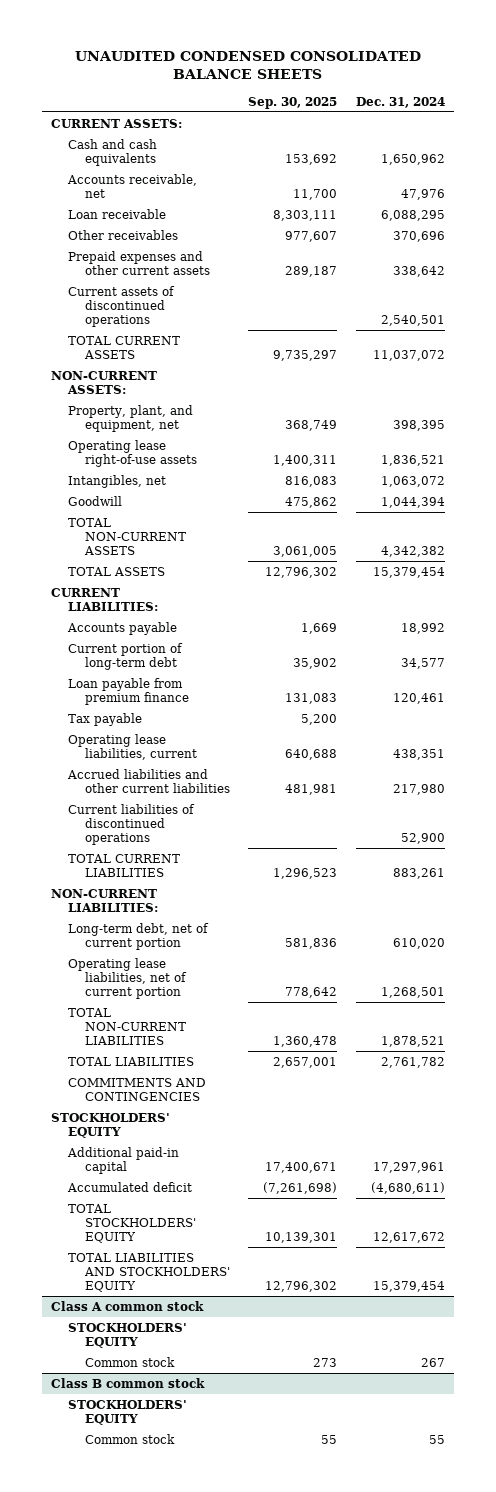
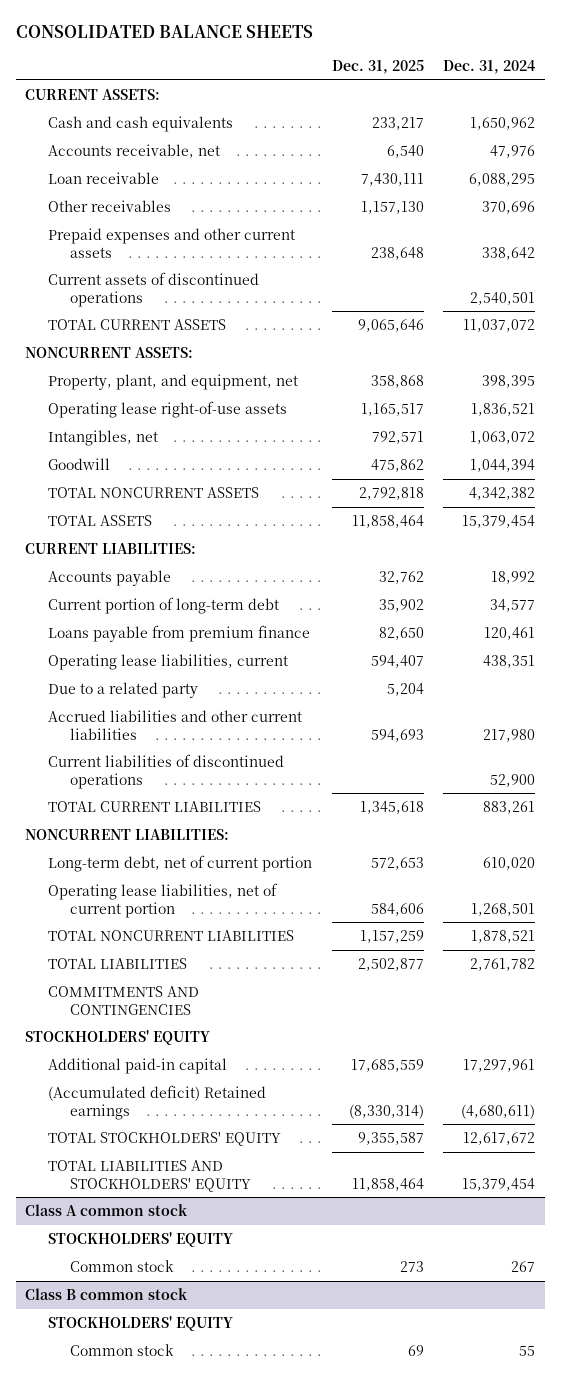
[74,50,421,80] UNAUDITED CONDENSED CONSOLIDATED BALANCE SHEETS -> [15,24,313,38] CONSOLIDATED BALANCE SHEETS
[248,96,338,109] Sep. 30, 2025 -> none
none -> [331,59,424,74] Dec. 31, 2025
[50,370,157,395] NON-CURRENT ASSETS: -> [25,347,194,359] NONCURRENT ASSETS:
[68,517,187,556] TOTAL NON-CURRENT ASSETS -> [47,487,259,499] TOTAL NONCURRENT ASSETS
[68,712,143,726] Tax payable -> none
[68,677,190,706] Loan payable from premium finance -> [47,625,310,643] Loans payable from premium finance
none -> [47,682,198,699] Due to a related party
[50,888,159,913] NON-CURRENT LIABILITIES: -> [25,829,230,841] NONCURRENT LIABILITIES:
[68,1007,187,1046] TOTAL NON-CURRENT LIABILITIES -> [47,930,294,942] TOTAL NONCURRENT LIABILITIES
[67,1181,193,1192] Accumulated deficit -> [47,1085,266,1120] (Accumulated deficit) Retained earnings

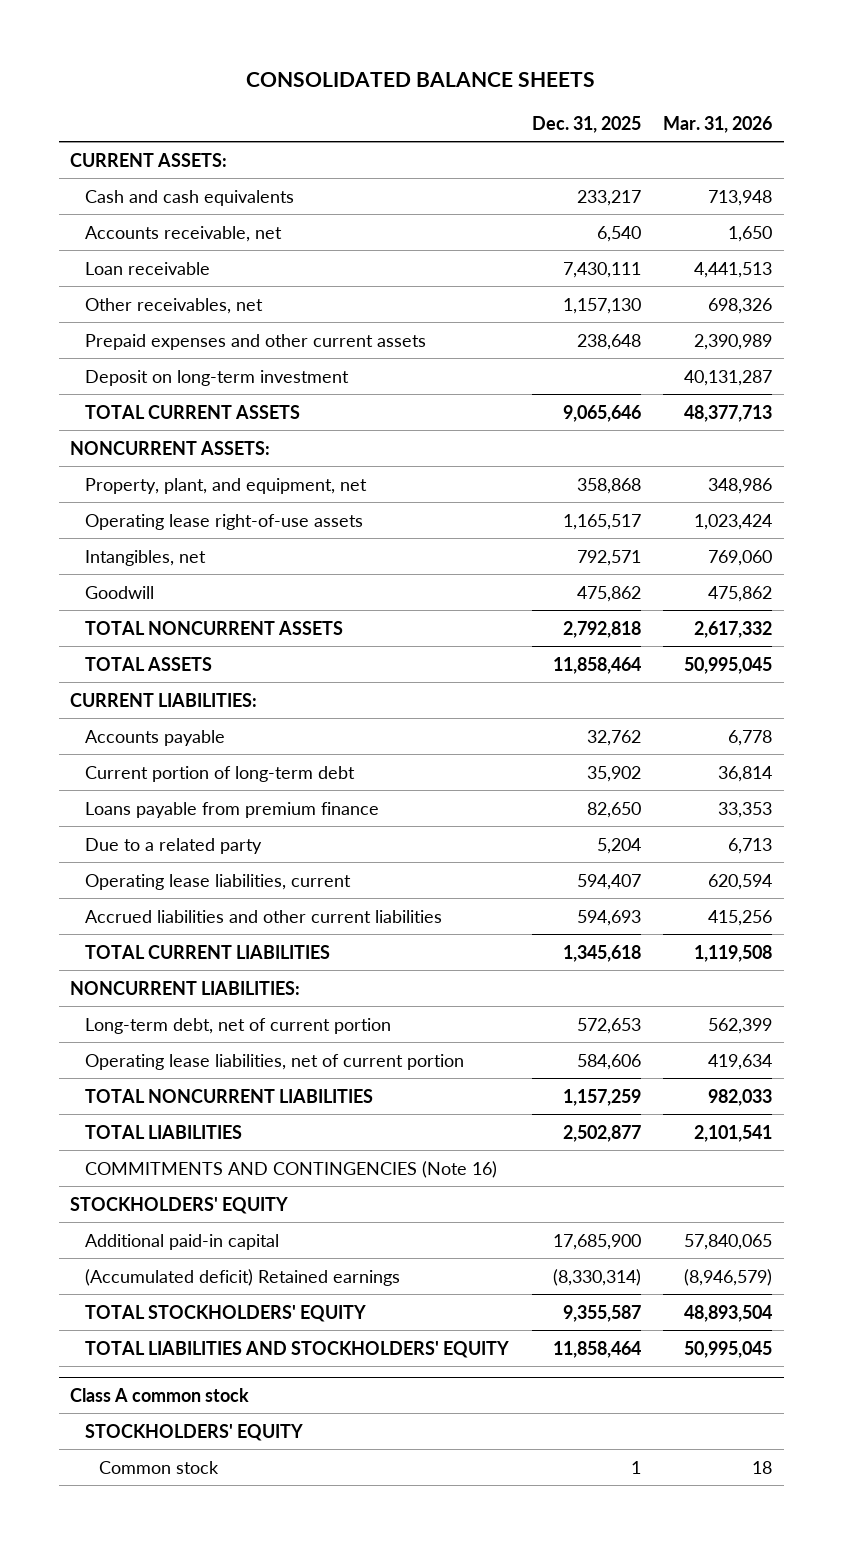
[443,59,536,74] Dec. 31, 2024 -> none
none -> [663,115,773,133] Mar. 31, 2026
[47,200,171,213] Other receivables -> [84,297,263,314] Other receivables, net
[47,272,259,307] Current assets of discontinued operations -> none
none -> [84,369,349,386] Deposit on long-term investment
[47,654,288,671] Operating lease liabilities, current -> [84,873,351,890] Operating lease liabilities, current
[47,754,284,789] Current liabilities of discontinued operations -> none
[47,986,199,1015] COMMITMENTS AND CONTINGENCIES -> [84,1160,497,1178] COMMITMENTS AND CONTINGENCIES (Note 16)
[350,1059,424,1073] 17,685,559 -> [552,1233,641,1250] 17,685,900
[25,1288,189,1301] Class B common stock -> none
[47,1316,233,1332] STOCKHOLDERS' EQUITY -> none
[70,1344,175,1357] Common stock -> none
[399,1261,424,1273] 273 -> [630,1460,641,1474] 1

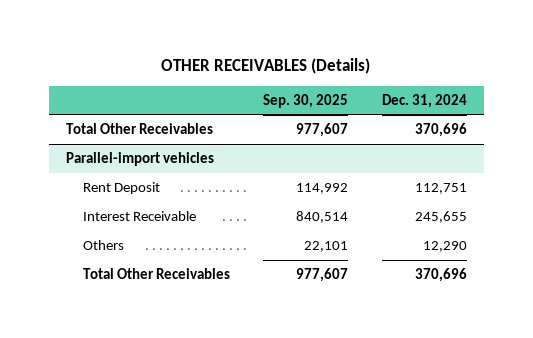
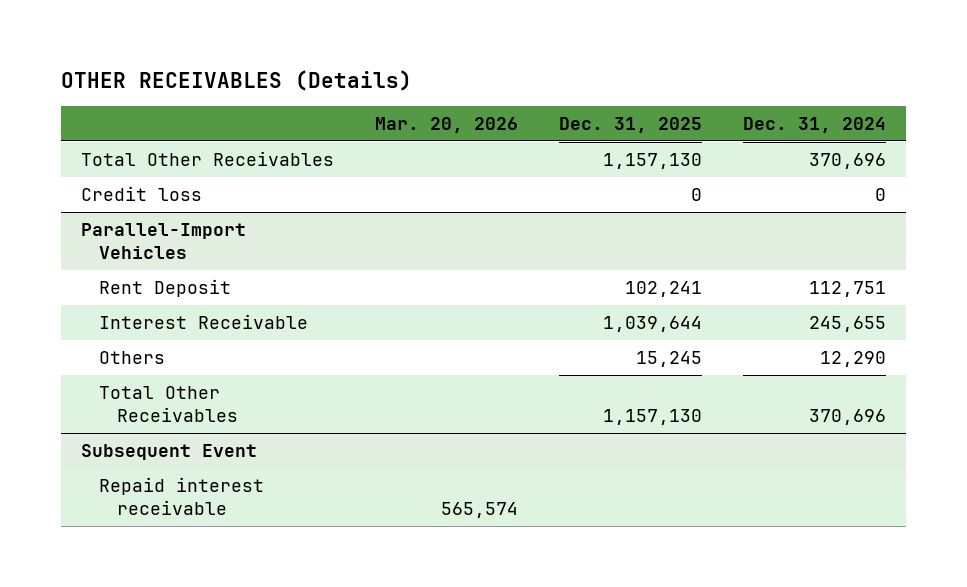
[263,93,349,108] Sep. 30, 2025 -> none
none -> [375,116,519,133] Mar. 20, 2026
none -> [558,116,702,133] Dec. 31, 2025
none -> [81,185,203,201] Credit loss
[65,152,214,167] Parallel-import vehicles -> [81,222,247,259] Parallel-Import Vehicles
none -> [81,443,258,460] Subsequent Event
none -> [99,476,265,515] Repaid interest receivable

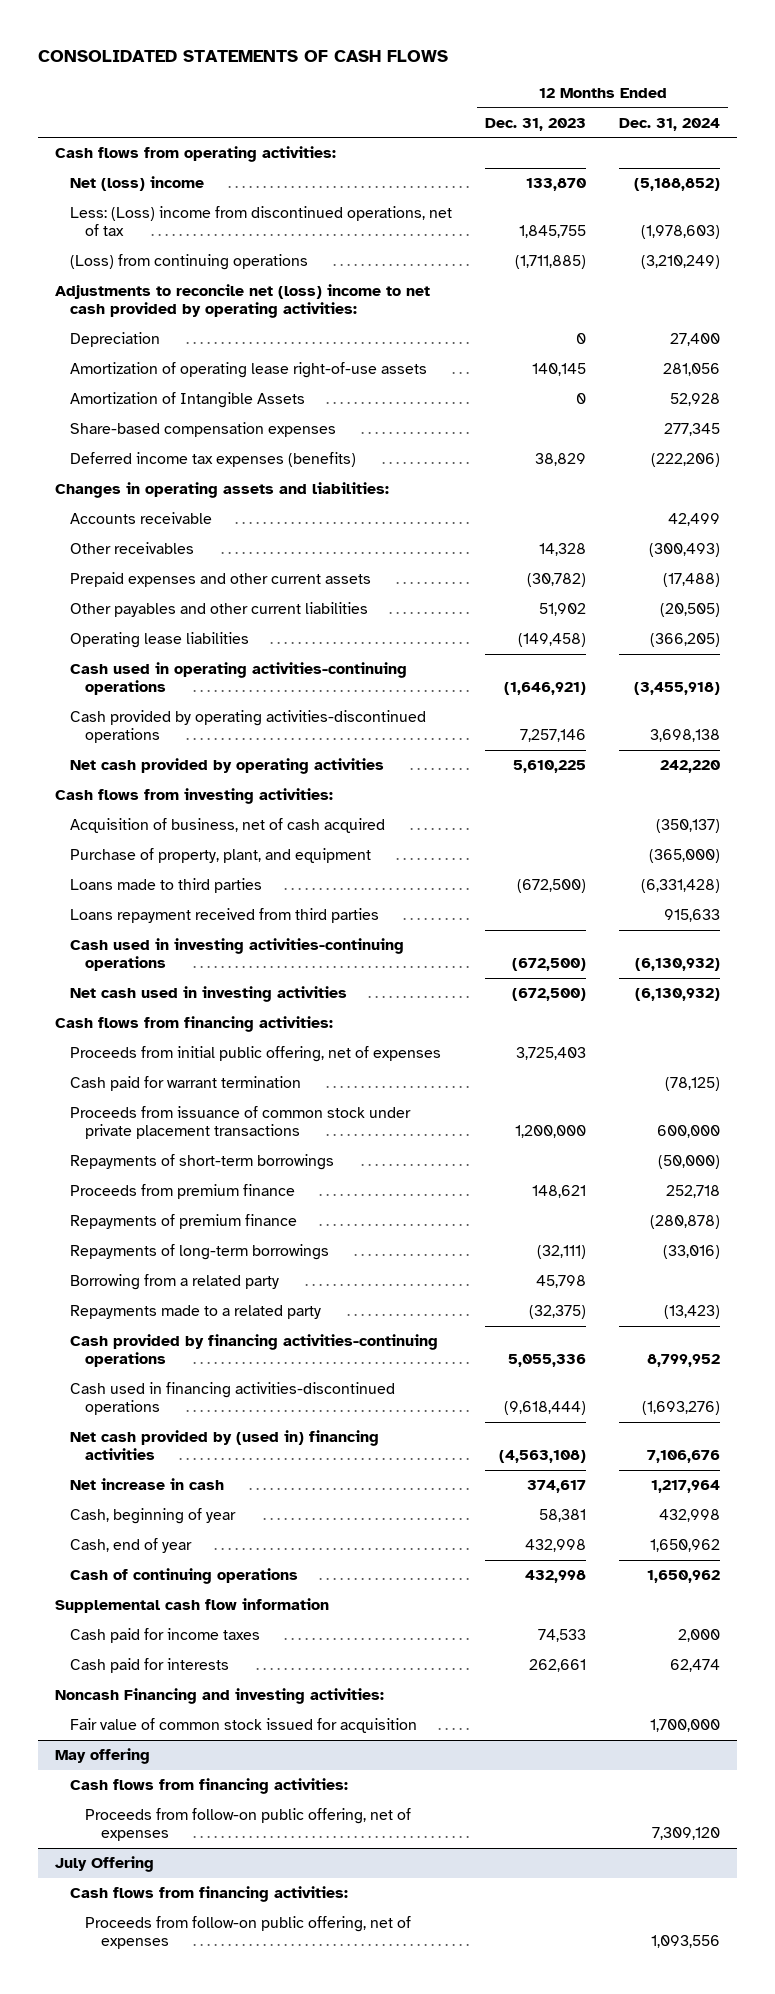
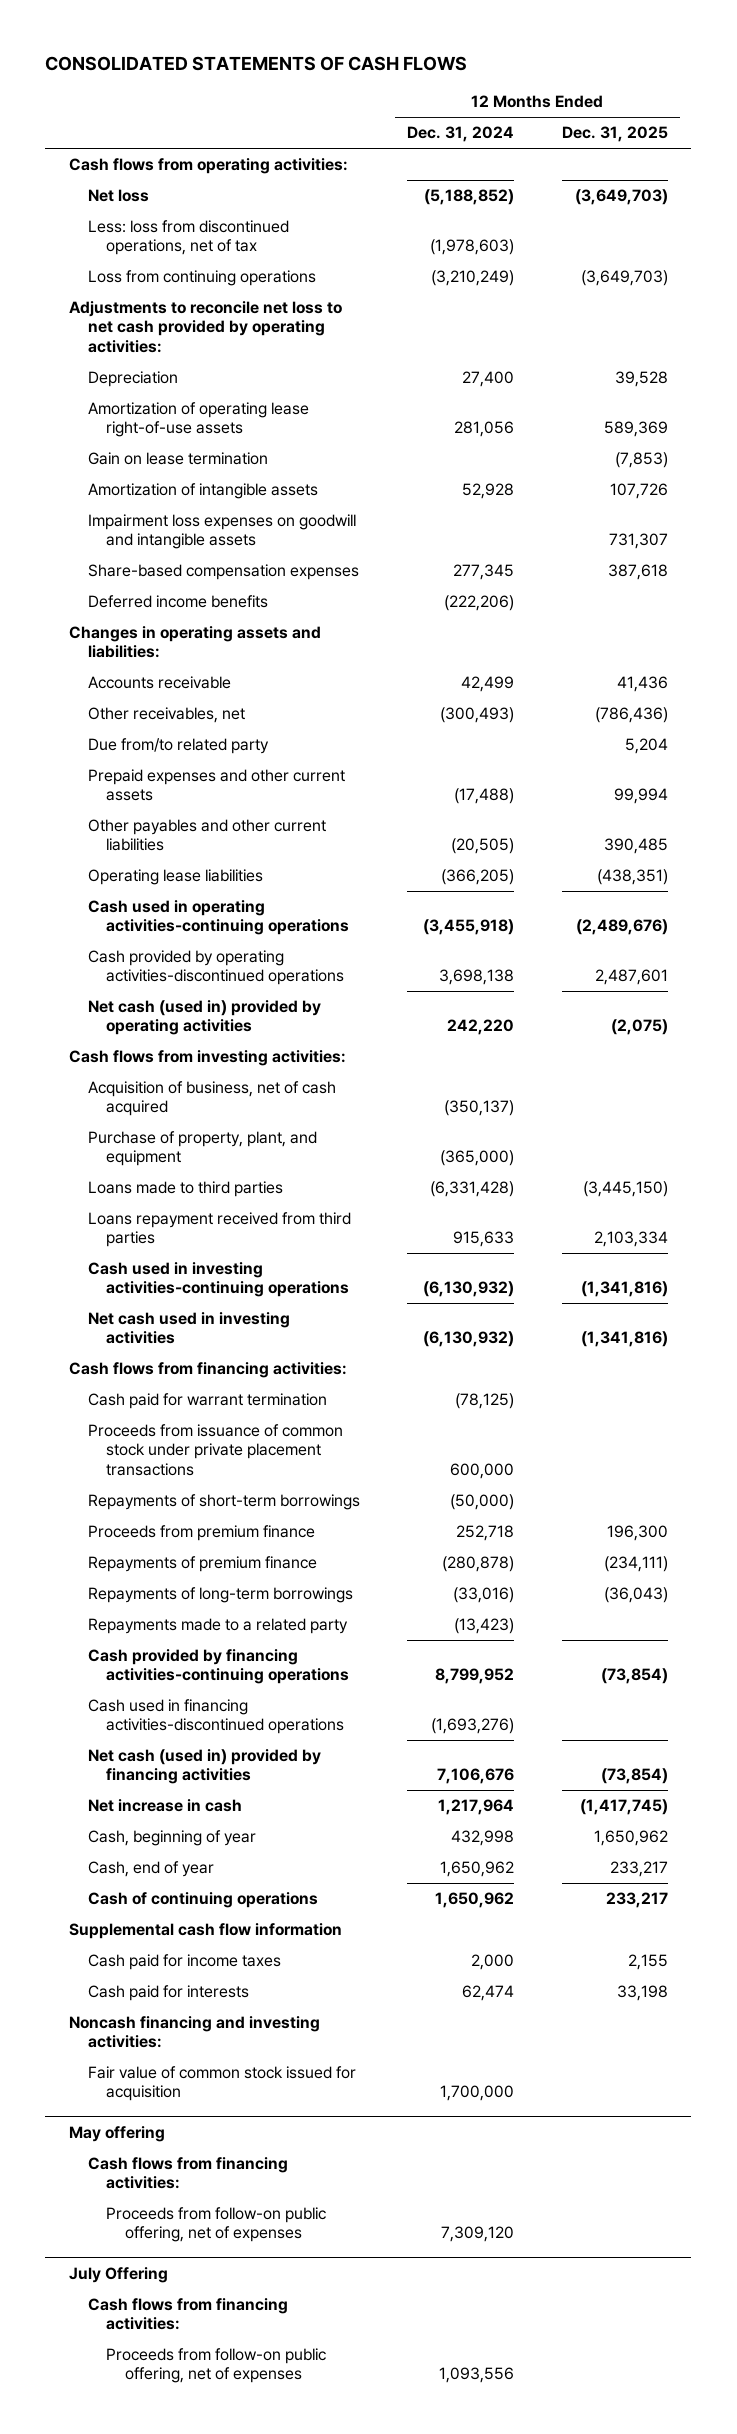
[485,117,587,131] Dec. 31, 2023 -> none
none -> [561,126,668,143] Dec. 31, 2025
[70,176,205,192] Net (loss) income -> [87,189,149,203] Net loss
[70,206,453,237] Less: (Loss) income from discontinued operations, net of tax -> [87,220,289,256] Less: loss from discontinued operations, net of tax
[70,254,309,271] (Loss) from continuing operations -> [87,270,316,287] Loss from continuing operations
[54,284,430,319] Adjustments to reconcile net (loss) income to net cash provided by operating activities: -> [69,301,343,353] Adjustments to reconcile net loss to net cash provided by operating activities:
none -> [87,452,268,466] Gain on lease termination
[70,392,306,409] Amortization of Intangible Assets -> [87,483,318,500] Amortization of intangible assets
none -> [87,514,356,550] Impairment loss expenses on goodwill and intangible assets
[70,452,357,468] Deferred income tax expenses (benefits) -> [87,595,268,609] Deferred income benefits
[70,542,195,555] Other receivables -> [87,707,245,724] Other receivables, net
none -> [87,738,269,755] Due from/to related party
[70,758,385,775] Net cash provided by operating activities -> [87,1000,321,1036] Net cash (used in) provided by operating activities
[70,1046,442,1063] Proceeds from initial public offering, net of expenses -> none
[70,1274,280,1291] Borrowing from a related party -> none
[70,1430,380,1461] Net cash provided by (used in) financing activities -> [87,1749,321,1785] Net cash (used in) provided by financing activities
[54,1688,384,1705] Noncash Financing and investing activities: -> [69,2016,321,2049] Noncash financing and investing activities:

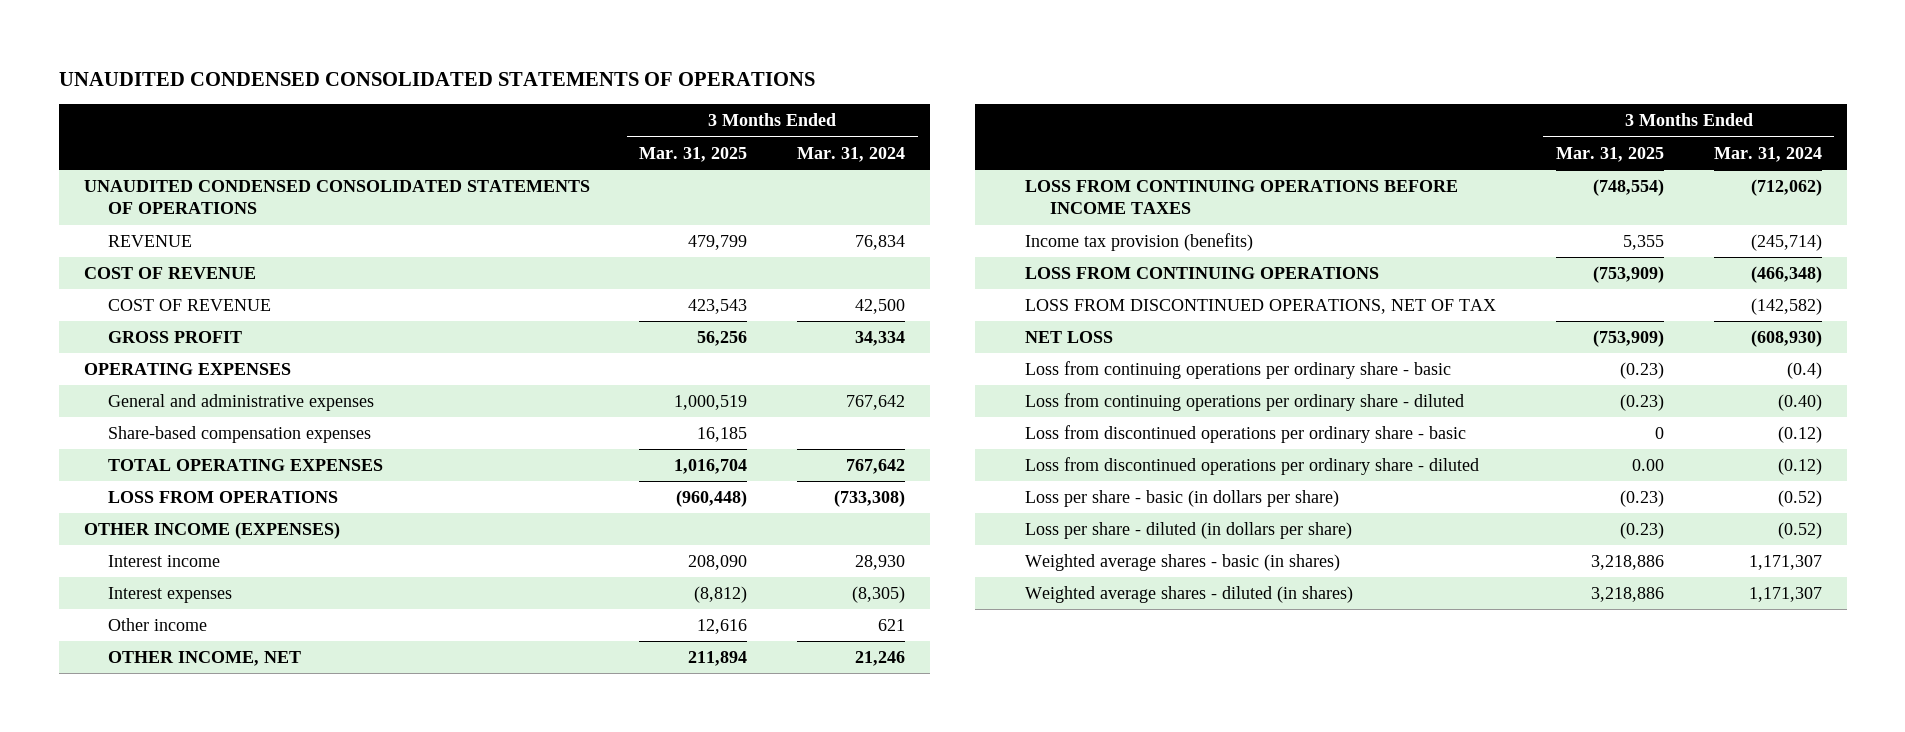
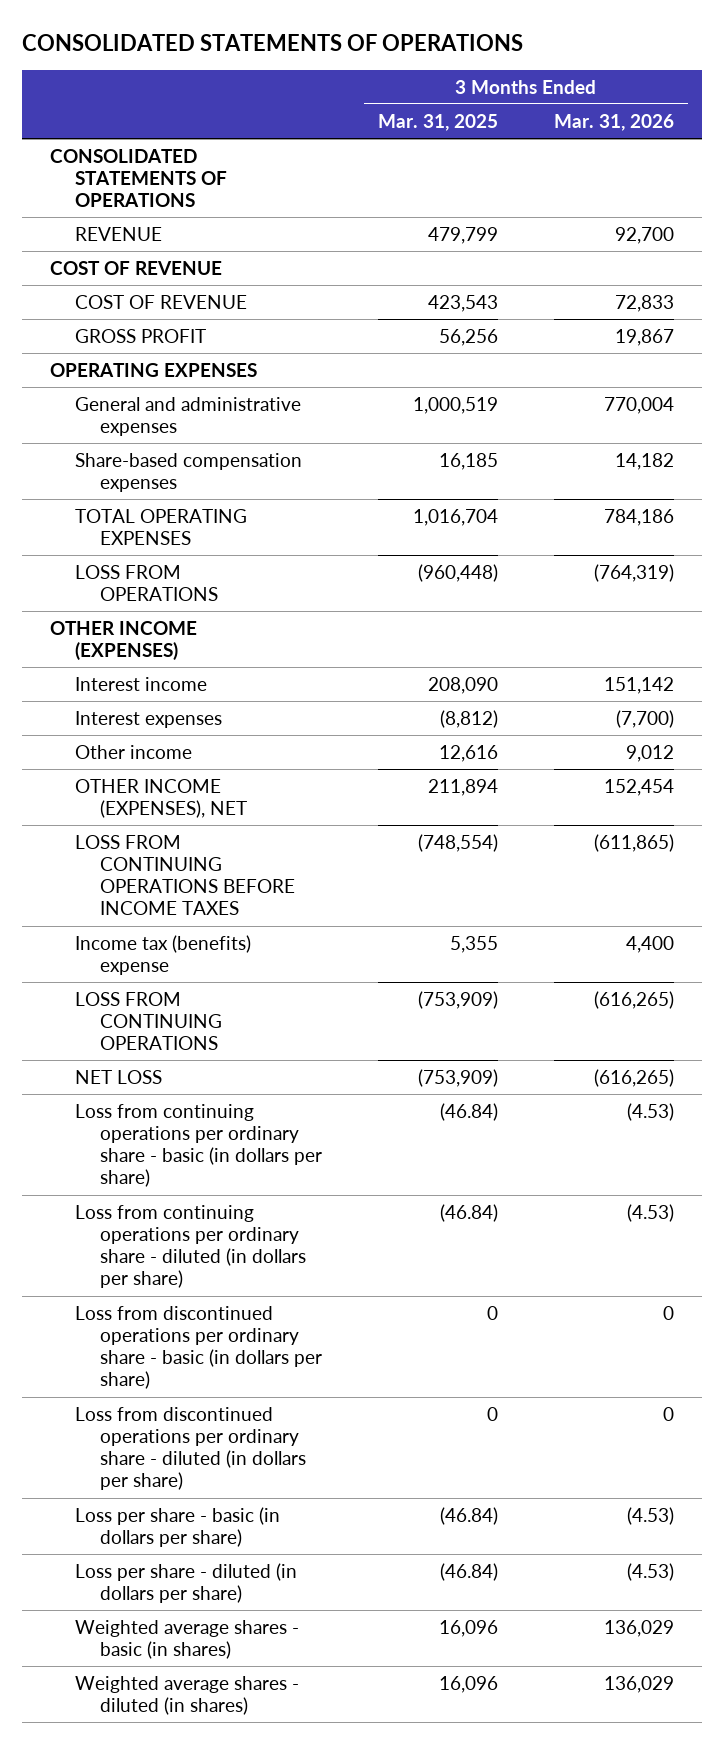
[58,72,815,87] UNAUDITED CONDENSED CONSOLIDATED STATEMENTS OF OPERATIONS -> [22,34,524,52] CONSOLIDATED STATEMENTS OF OPERATIONS
[797,146,906,162] Mar. 31, 2024 -> none
none -> [553,113,674,131] Mar. 31, 2026
[83,180,590,215] UNAUDITED CONDENSED CONSOLIDATED STATEMENTS OF OPERATIONS -> [50,148,227,208] CONSOLIDATED STATEMENTS OF OPERATIONS
[108,651,302,667] OTHER INCOME, NET -> [74,778,247,818] OTHER INCOME (EXPENSES), NET
[1024,233,1253,252] Income tax provision (benefits) -> [74,934,251,975] Income tax (benefits) expense
[1024,299,1496,315] LOSS FROM DISCONTINUED OPERATIONS, NET OF TAX -> none
[1024,361,1451,380] Loss from continuing operations per ordinary share - basic -> [74,1103,322,1188] Loss from continuing operations per ordinary share - basic (in dollars per share)
[1619,362,1664,380] (0.23) -> [439,1102,498,1121] (46.84)
[1024,393,1464,412] Loss from continuing operations per ordinary share - diluted -> [74,1204,306,1289] Loss from continuing operations per ordinary share - diluted (in dollars per share)
[1619,394,1664,412] (0.23) -> [439,1203,498,1222] (46.84)
[1024,425,1466,444] Loss from discontinued operations per ordinary share - basic -> [74,1305,322,1390] Loss from discontinued operations per ordinary share - basic (in dollars per share)
[1024,457,1479,476] Loss from discontinued operations per ordinary share - diluted -> [74,1406,306,1491] Loss from discontinued operations per ordinary share - diluted (in dollars per share)
[1631,459,1664,472] 0.00 -> [486,1406,498,1421] 0
[1619,490,1664,508] (0.23) -> [439,1506,498,1525] (46.84)
[1619,522,1664,540] (0.23) -> [439,1562,498,1581] (46.84)
[1590,555,1664,571] 3,218,886 -> [438,1619,498,1637] 16,096
[1590,587,1664,603] 3,218,886 -> [438,1675,498,1693] 16,096

